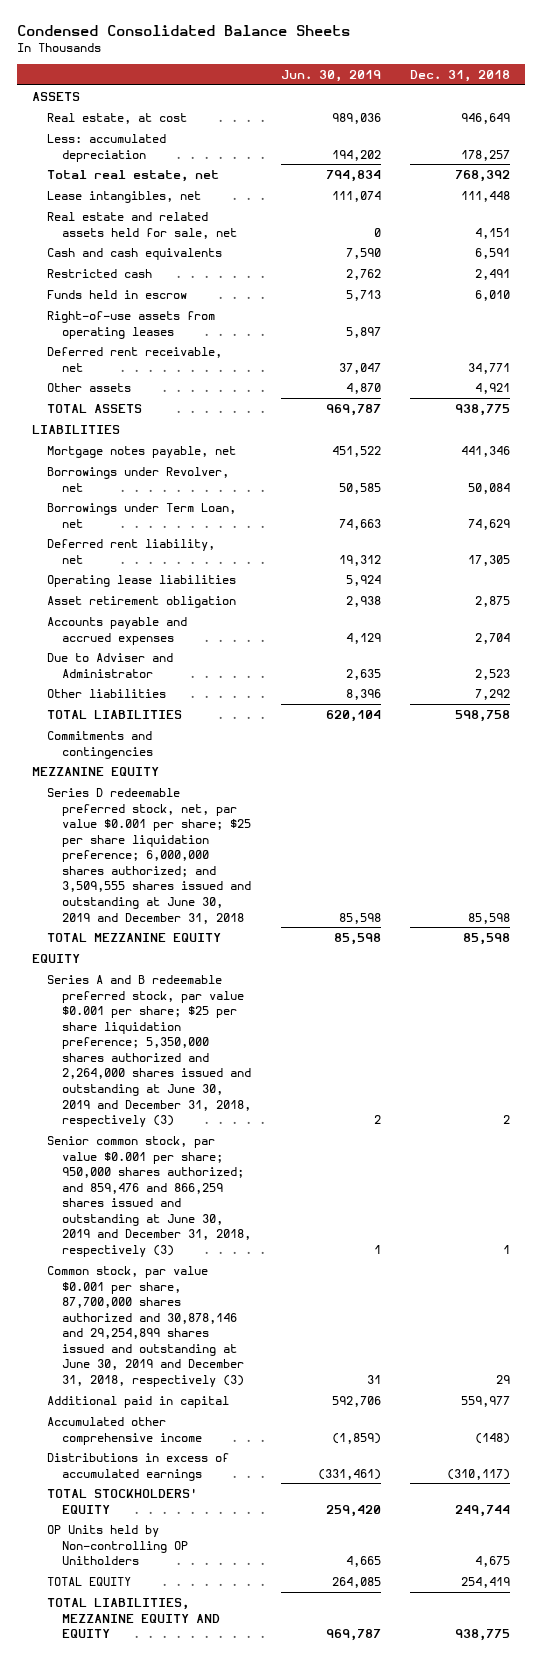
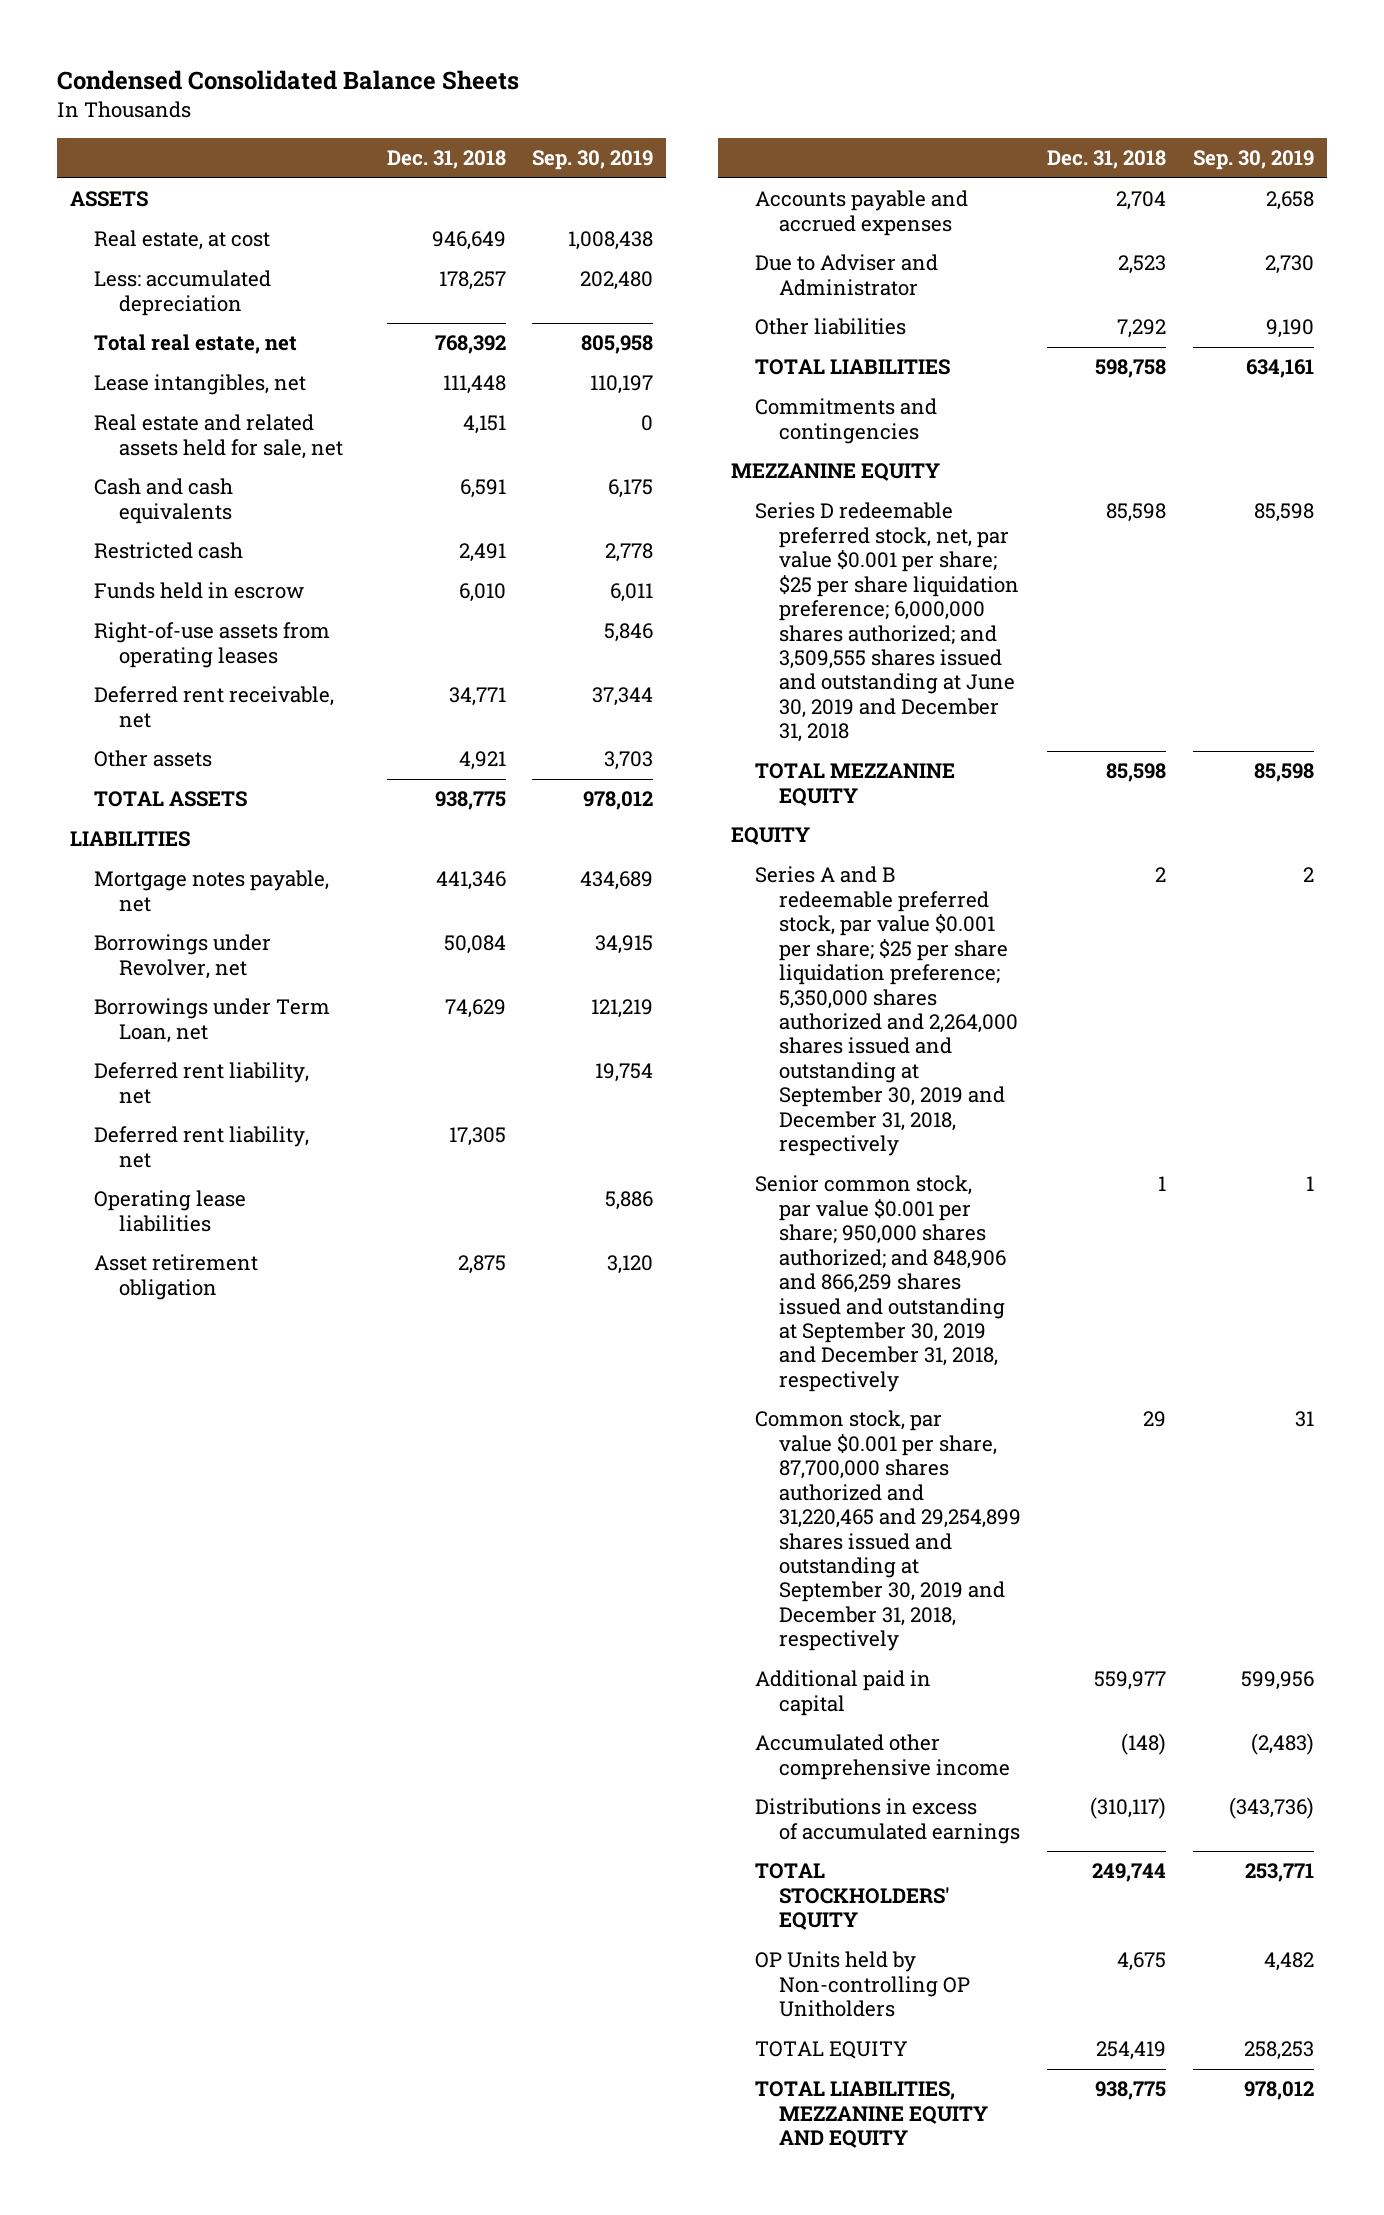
[280,70,381,83] Jun. 30, 2019 -> none
none -> [531,150,653,171] Sep. 30, 2019
none -> [94,1062,310,1104] Deferred rent liability, net
[46,974,252,1128] Series A and B redeemable preferred stock, par value $0.001 per share; $25 per share liquidation preference; 5,350,000 shares authorized and 2,264,000 shares issued and outstanding at June 30, 2019 and December 31, 2018, respectively (3) -> [754,866,1019,1157] Series A and B redeemable preferred stock, par value $0.001 per share; $25 per share liquidation preference; 5,350,000 shares authorized and 2,264,000 shares issued and outstanding at September 30, 2019 and December 31, 2018, respectively
[46,1135,252,1258] Senior common stock, par value $0.001 per share; 950,000 shares authorized; and 859,476 and 866,259 shares issued and outstanding at June 30, 2019 and December 31, 2018, respectively (3) -> [754,1175,1007,1392] Senior common stock, par value $0.001 per share; 950,000 shares authorized; and 848,906 and 866,259 shares issued and outstanding at September 30, 2019 and December 31, 2018, respectively
[46,1265,245,1388] Common stock, par value $0.001 per share, 87,700,000 shares authorized and 30,878,146 and 29,254,899 shares issued and outstanding at June 30, 2019 and December 31, 2018, respectively (3) -> [754,1410,1022,1652] Common stock, par value $0.001 per share, 87,700,000 shares authorized and 31,220,465 and 29,254,899 shares issued and outstanding at September 30, 2019 and December 31, 2018, respectively

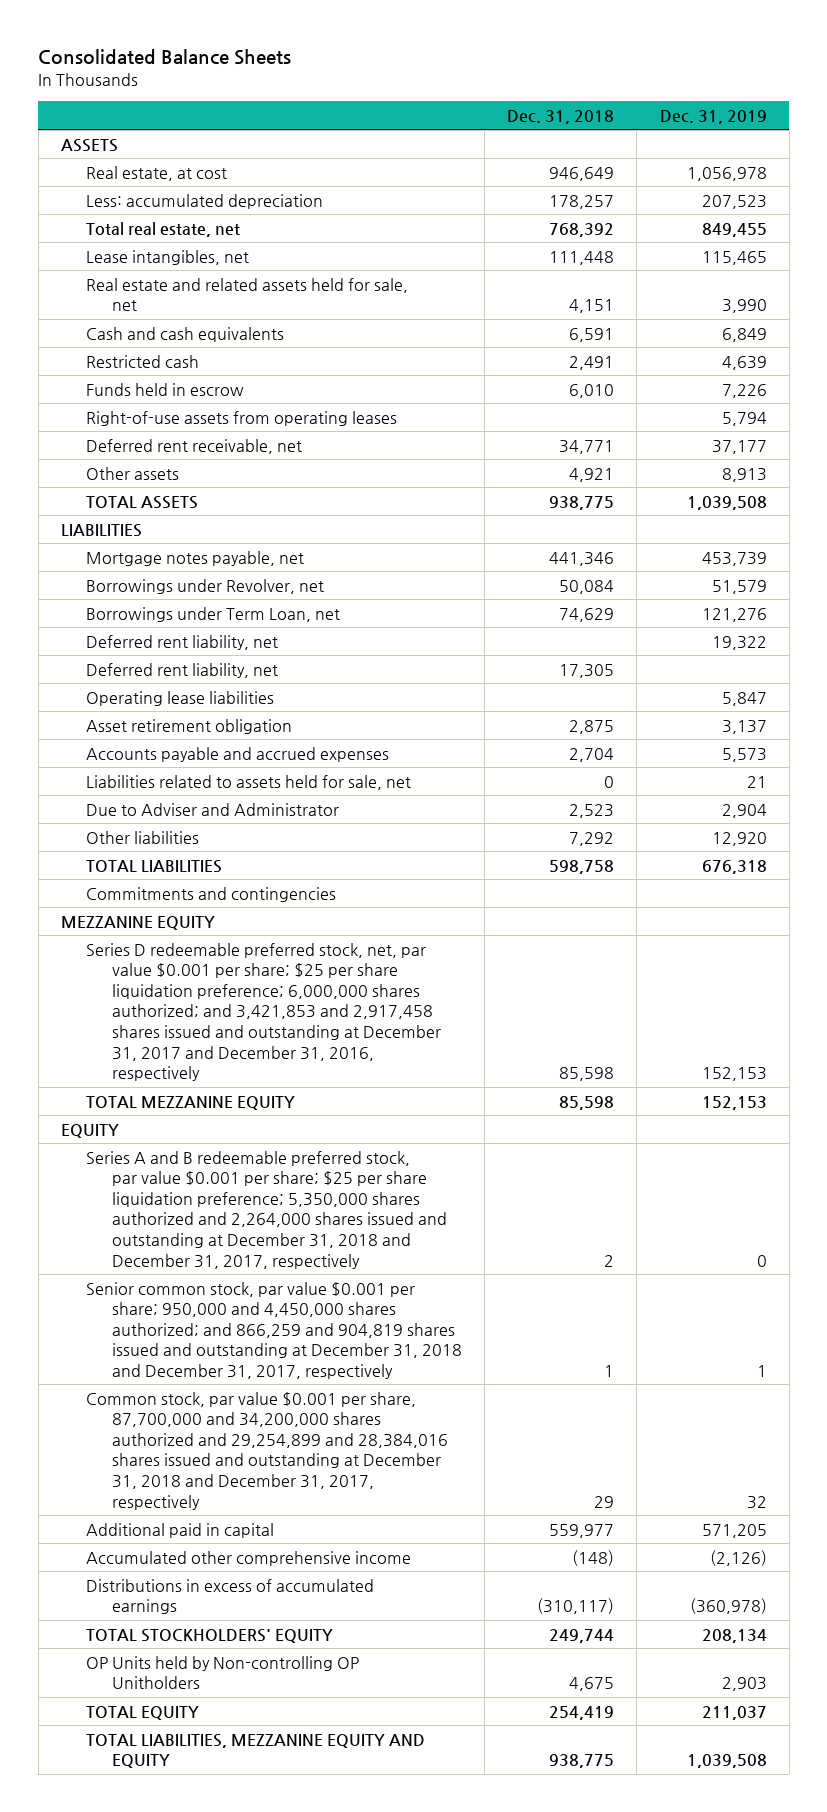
[57,70,520,91] Condensed Consolidated Balance Sheets -> [38,49,292,66] Consolidated Balance Sheets
[531,150,653,171] Sep. 30, 2019 -> none
none -> [659,109,767,124] Dec. 31, 2019
none -> [86,774,412,790] Liabilities related to assets held for sale, net
[754,502,1020,743] Series D redeemable preferred stock, net, par value $0.001 per share; $25 per share liquidation preference; 6,000,000 shares authorized; and 3,509,555 shares issued and outstanding at June 30, 2019 and December 31, 2018 -> [86,942,442,1082] Series D redeemable preferred stock, net, par value $0.001 per share; $25 per share liquidation preference; 6,000,000 shares authorized; and 3,421,853 and 2,917,458 shares issued and outstanding at December 31, 2017 and December 31, 2016, respectively
[754,866,1019,1157] Series A and B redeemable preferred stock, par value $0.001 per share; $25 per share liquidation preference; 5,350,000 shares authorized and 2,264,000 shares issued and outstanding at September 30, 2019 and December 31, 2018, respectively -> [86,1150,448,1269] Series A and B redeemable preferred stock, par value $0.001 per share; $25 per share liquidation preference; 5,350,000 shares authorized and 2,264,000 shares issued and outstanding at December 31, 2018 and December 31, 2017, respectively
[754,1175,1007,1392] Senior common stock, par value $0.001 per share; 950,000 shares authorized; and 848,906 and 866,259 shares issued and outstanding at September 30, 2019 and December 31, 2018, respectively -> [86,1281,463,1380] Senior common stock, par value $0.001 per share; 950,000 and 4,450,000 shares authorized; and 866,259 and 904,819 shares issued and outstanding at December 31, 2018 and December 31, 2017, respectively
[754,1410,1022,1652] Common stock, par value $0.001 per share, 87,700,000 shares authorized and 31,220,465 and 29,254,899 shares issued and outstanding at September 30, 2019 and December 31, 2018, respectively -> [86,1391,449,1510] Common stock, par value $0.001 per share, 87,700,000 and 34,200,000 shares authorized and 29,254,899 and 28,384,016 shares issued and outstanding at December 31, 2018 and December 31, 2017, respectively

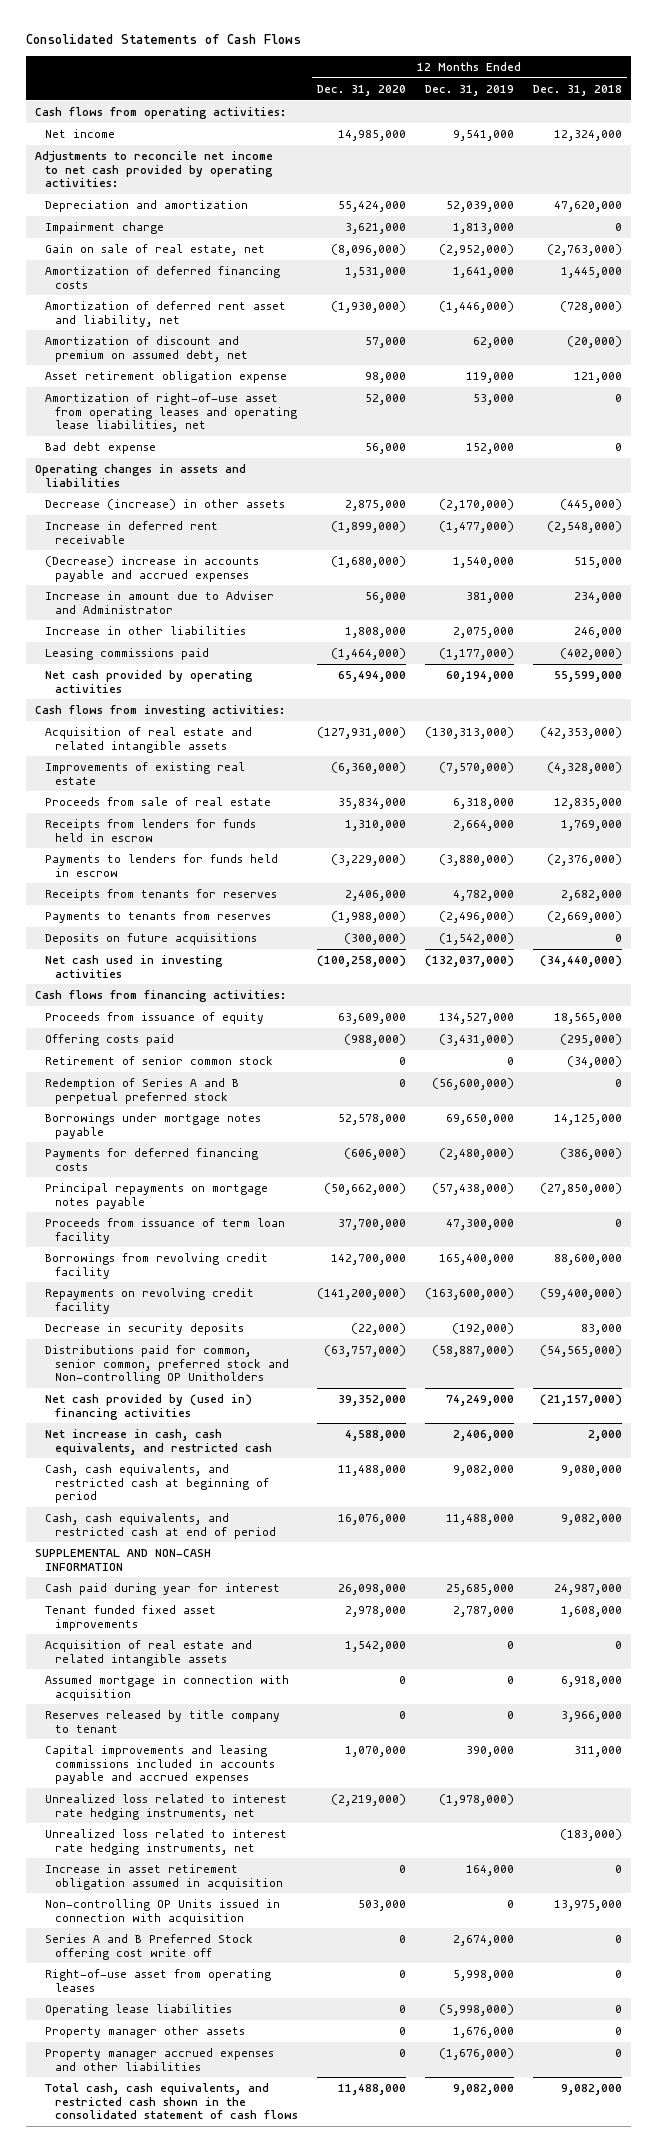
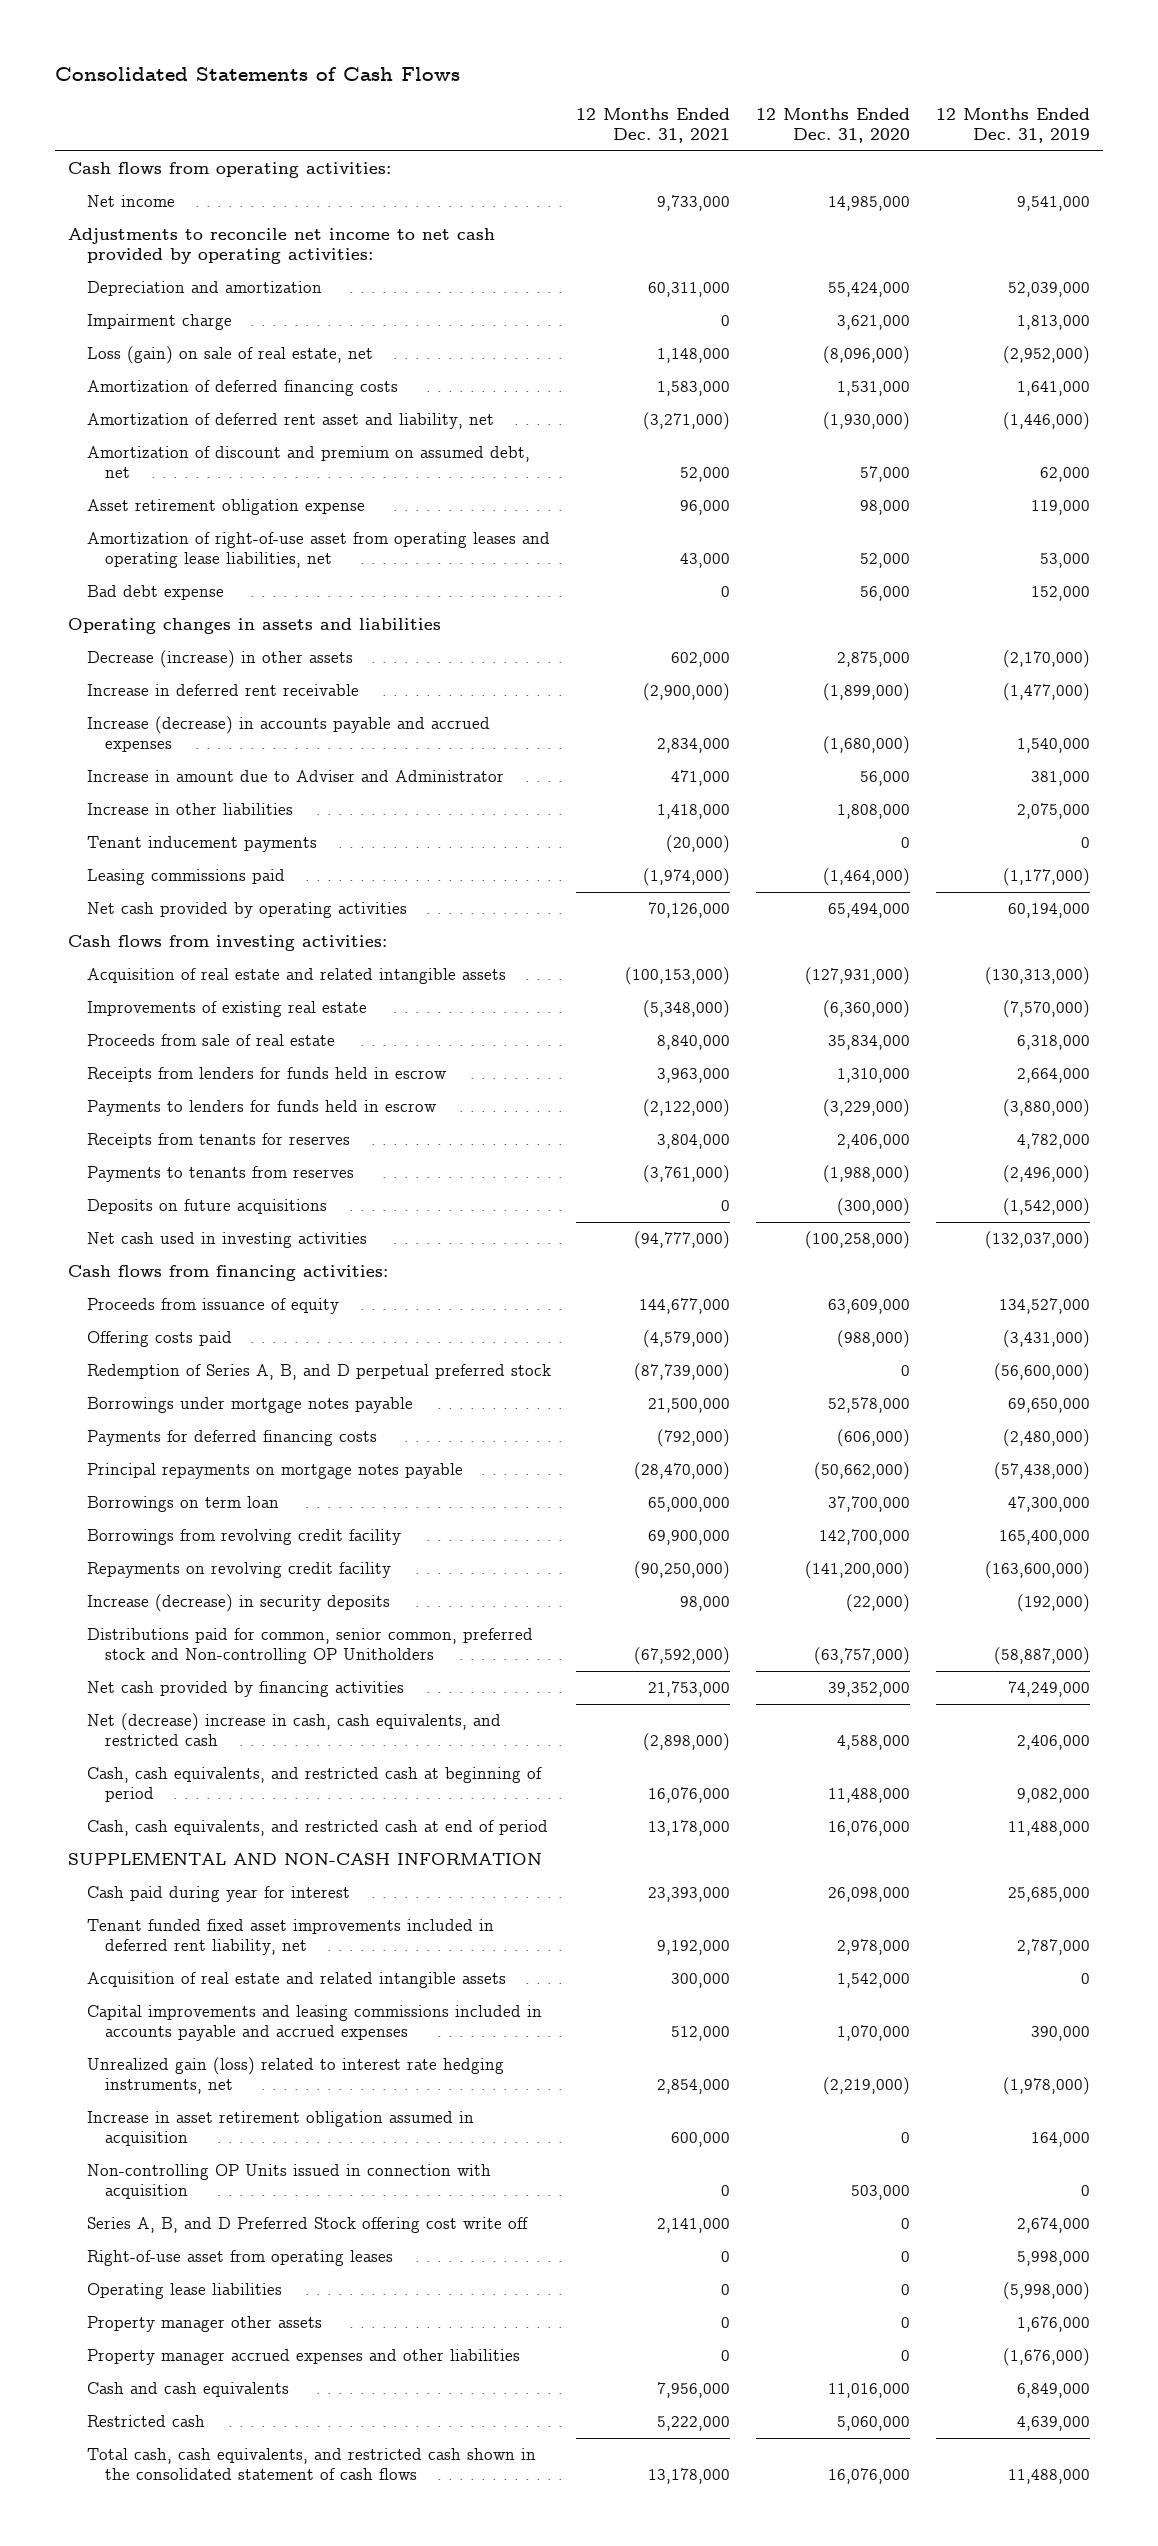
[532,84,622,96] Dec. 31, 2018 -> none
none -> [576,108,731,144] 12 Months Ended Dec. 31, 2021
[45,243,266,256] Gain on sale of real estate, net -> [86,346,373,365] Loss (gain) on sale of real estate, net
[45,555,260,582] (Decrease) increase in accounts payable and accrued expenses -> [86,716,490,753] Increase (decrease) in accounts payable and accrued expenses
none -> [86,836,317,853] Tenant inducement payments
[45,1055,274,1065] Retirement of senior common stock -> none
[45,1077,240,1104] Redemption of Series A and B perpetual preferred stock -> [86,1364,551,1381] Redemption of Series A, B, and D perpetual preferred stock
[45,1217,286,1244] Proceeds from issuance of term loan facility -> [86,1496,279,1513] Borrowings on term loan
[45,1322,245,1335] Decrease in security deposits -> [86,1594,390,1613] Increase (decrease) in security deposits
[45,1393,253,1420] Net cash provided by (used in) financing activities -> [86,1681,404,1698] Net cash provided by financing activities
[45,1428,272,1455] Net increase in cash, cash equivalents, and restricted cash -> [86,1713,501,1747] Net (decrease) increase in cash, cash equivalents, and restricted cash
[45,1604,217,1631] Tenant funded fixed asset improvements -> [86,1919,494,1956] Tenant funded fixed asset improvements included in deferred rent liability, net
[45,1674,290,1701] Assumed mortgage in connection with acquisition -> none
[45,1709,281,1733] Reserves released by title company to tenant -> none
[45,1828,288,1855] Unrealized loss related to interest rate hedging instruments, net -> none
[45,1793,288,1820] Unrealized loss related to interest rate hedging instruments, net -> [86,2057,504,2095] Unrealized gain (loss) related to interest rate hedging instruments, net
[45,1933,254,1960] Series A and B Preferred Stock offering cost write off -> [86,2217,528,2234] Series A, B, and D Preferred Stock offering cost write off
none -> [86,2382,289,2398] Cash and cash equivalents
none -> [86,2415,205,2428] Restricted cash
[337,2083,406,2095] 11,488,000 -> [828,2468,911,2485] 16,076,000
[452,2083,514,2095] 9,082,000 -> [1007,2469,1090,2485] 11,488,000

